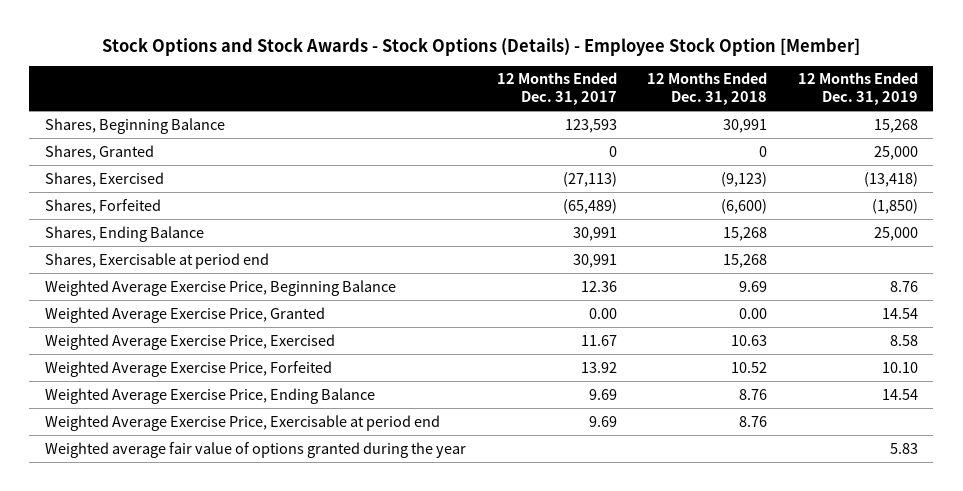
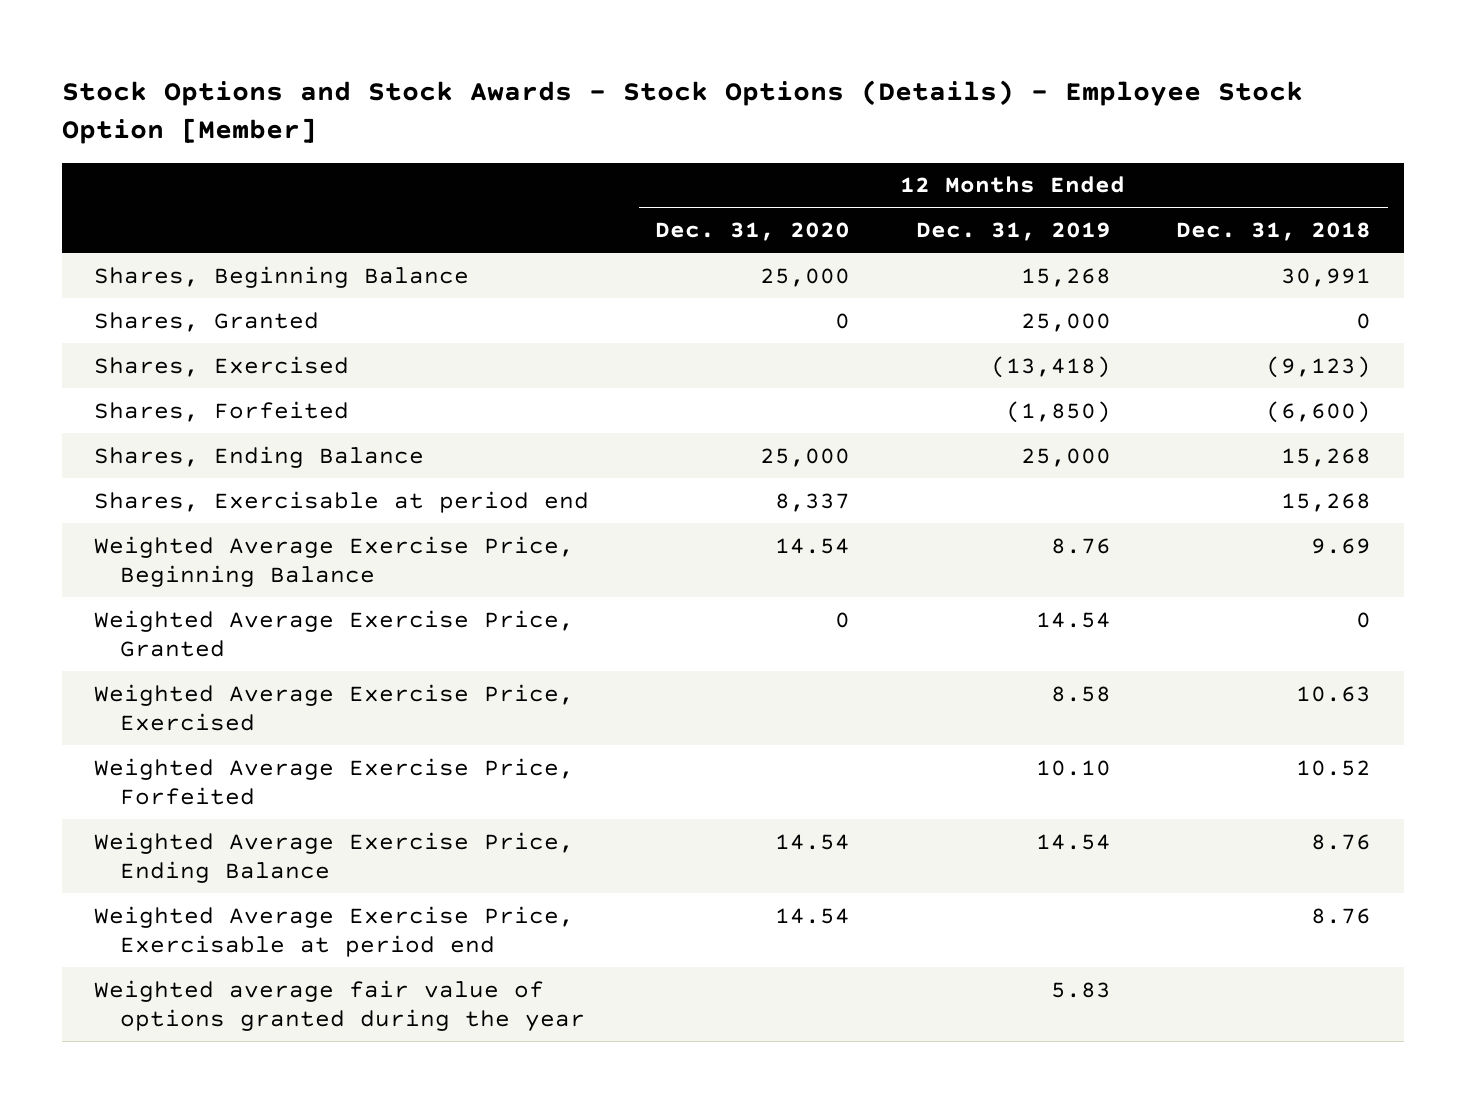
[496,72,617,106] 12 Months Ended Dec. 31, 2017 -> none
none -> [654,221,850,241] Dec. 31, 2020
[739,307,768,319] 0.00 -> [1356,611,1372,628] 0

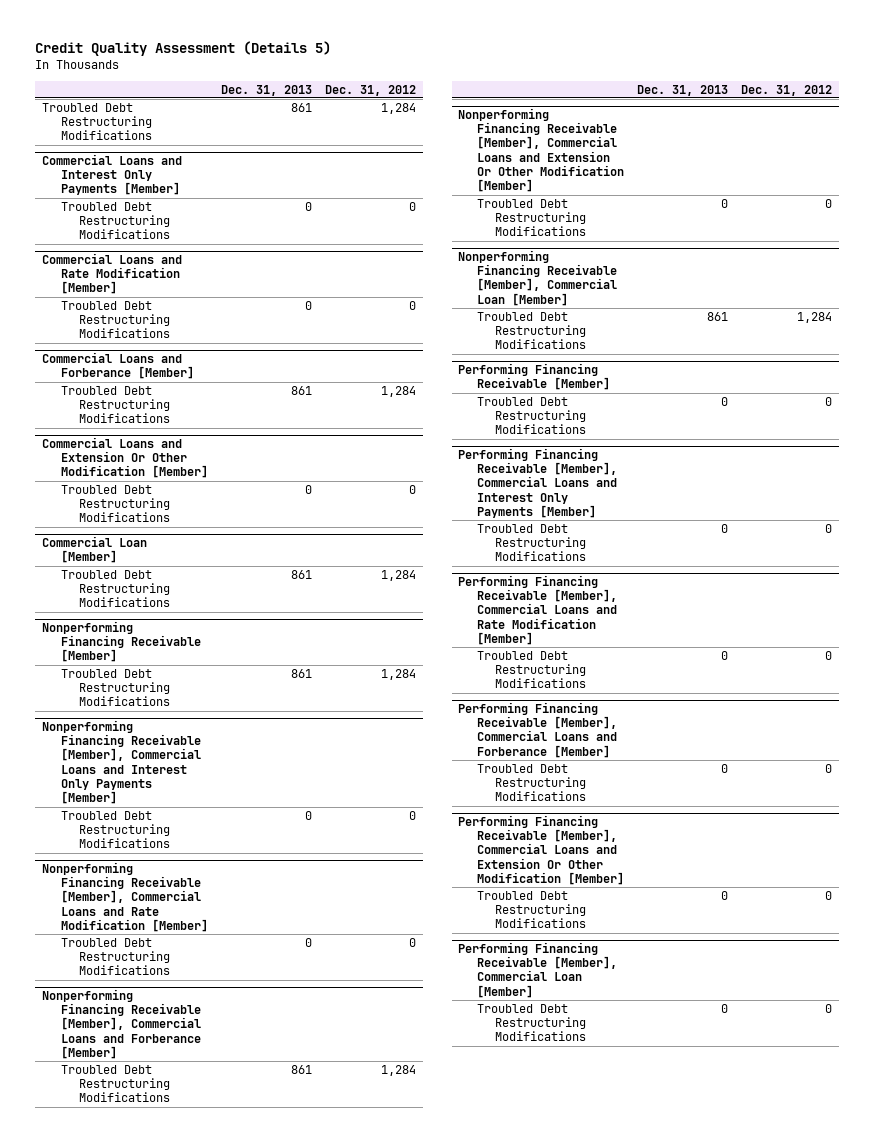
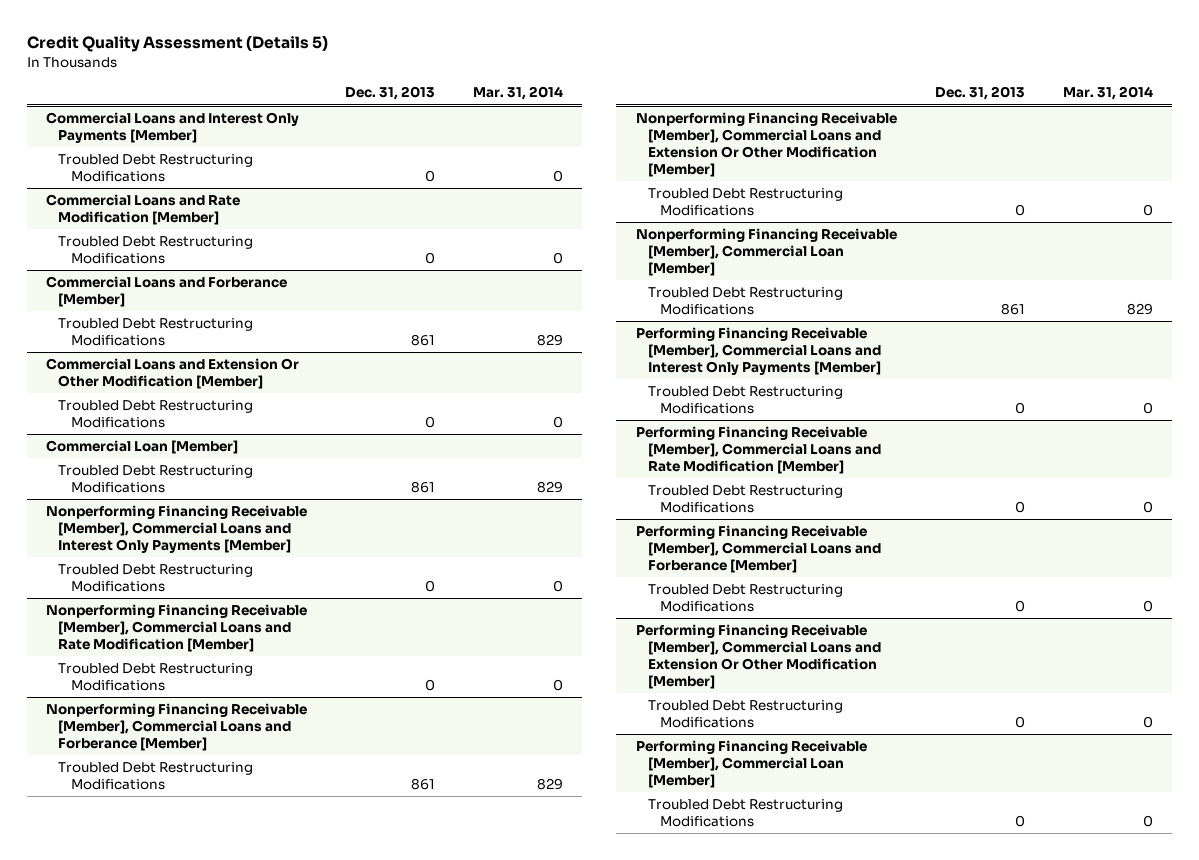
[325,84,417,96] Dec. 31, 2012 -> none
none -> [473,86,564,101] Mar. 31, 2014
[42,102,152,141] Troubled Debt Restructuring Modifications -> none
[42,620,201,663] Nonperforming Financing Receivable [Member] -> none
[60,668,171,707] Troubled Debt Restructuring Modifications -> none
[458,362,610,391] Performing Financing Receivable [Member] -> none
[476,396,587,435] Troubled Debt Restructuring Modifications -> none

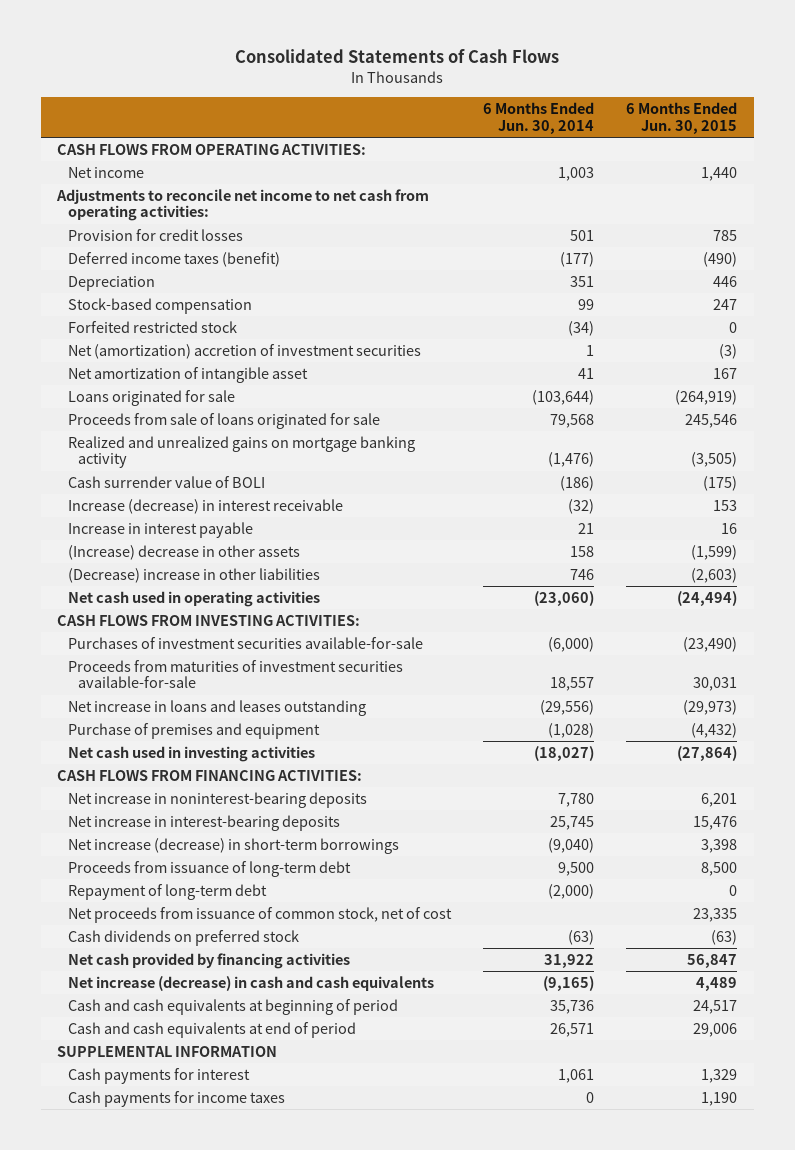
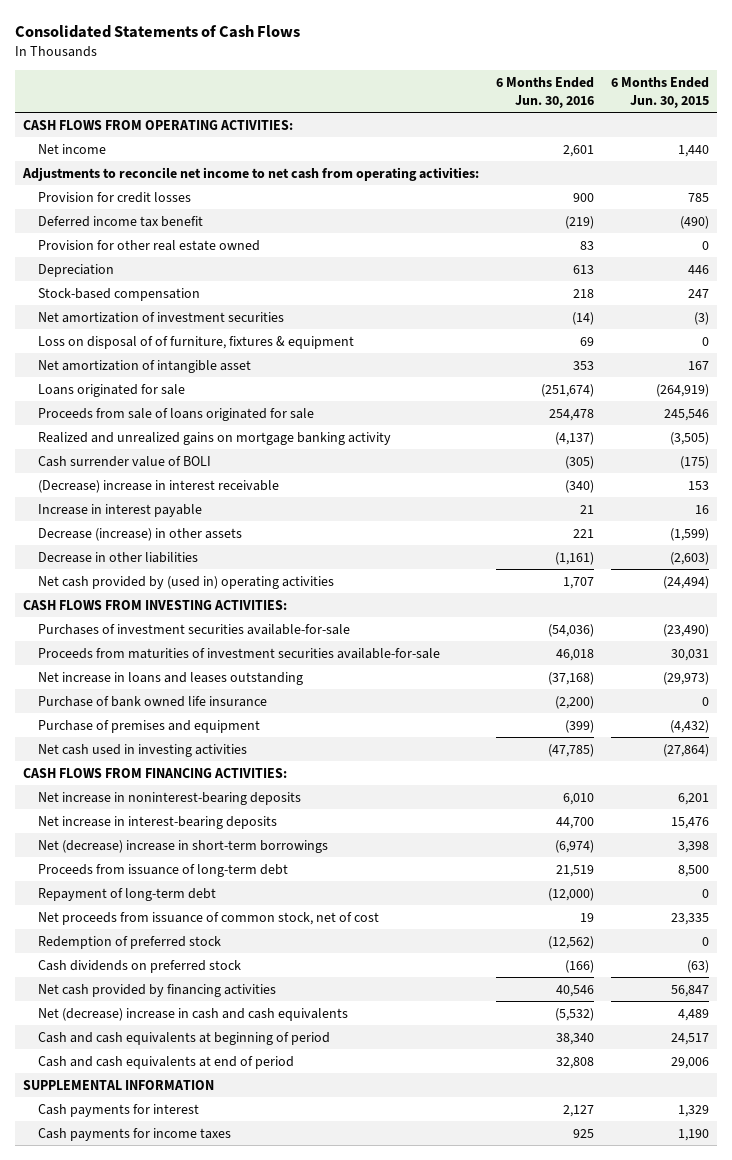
[483,102,595,134] 6 Months Ended Jun. 30, 2014 -> none
none -> [495,76,594,109] 6 Months Ended Jun. 30, 2016
[67,251,280,267] Deferred income taxes (benefit) -> [37,215,203,227] Deferred income tax benefit
none -> [37,239,260,251] Provision for other real estate owned
[67,320,237,333] Forfeited restricted stock -> none
[67,343,421,359] Net (amortization) accretion of investment securities -> [37,311,284,323] Net amortization of investment securities
none -> [37,335,354,349] Loss on disposal of of furniture, fixtures & equipment
[67,498,343,514] Increase (decrease) in interest receivable -> [37,479,279,493] (Decrease) increase in interest receivable
[67,544,300,560] (Increase) decrease in other assets -> [37,527,242,541] Decrease (increase) in other assets
[67,567,320,583] (Decrease) increase in other liabilities -> [37,551,198,563] Decrease in other liabilities
[67,590,320,607] Net cash used in operating activities -> [37,575,334,589] Net cash provided by (used in) operating activities
none -> [37,695,267,707] Purchase of bank owned life insurance
[67,837,399,854] Net increase (decrease) in short-term borrowings -> [37,839,328,853] Net (decrease) increase in short-term borrowings
none -> [37,935,221,949] Redemption of preferred stock
[67,975,434,991] Net increase (decrease) in cash and cash equivalents -> [37,1007,348,1021] Net (decrease) increase in cash and cash equivalents

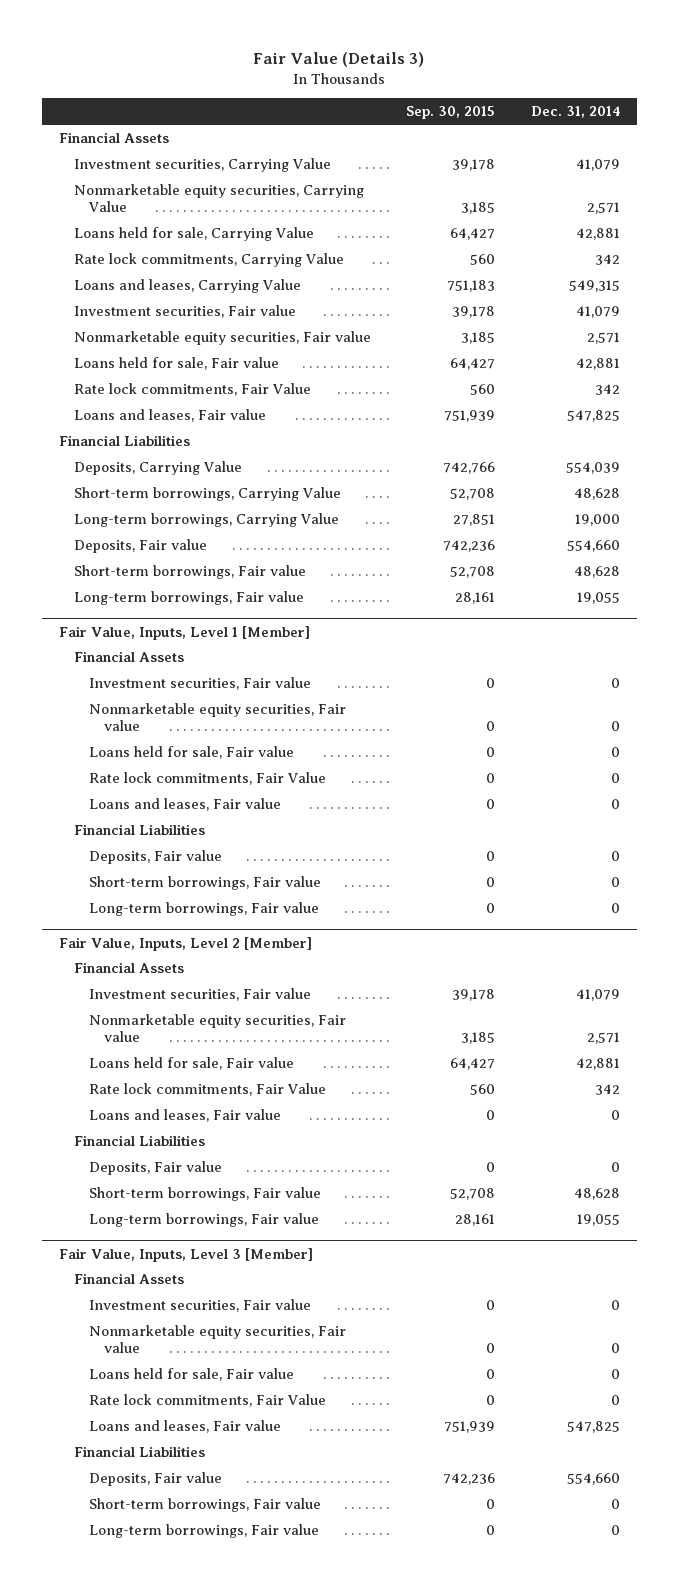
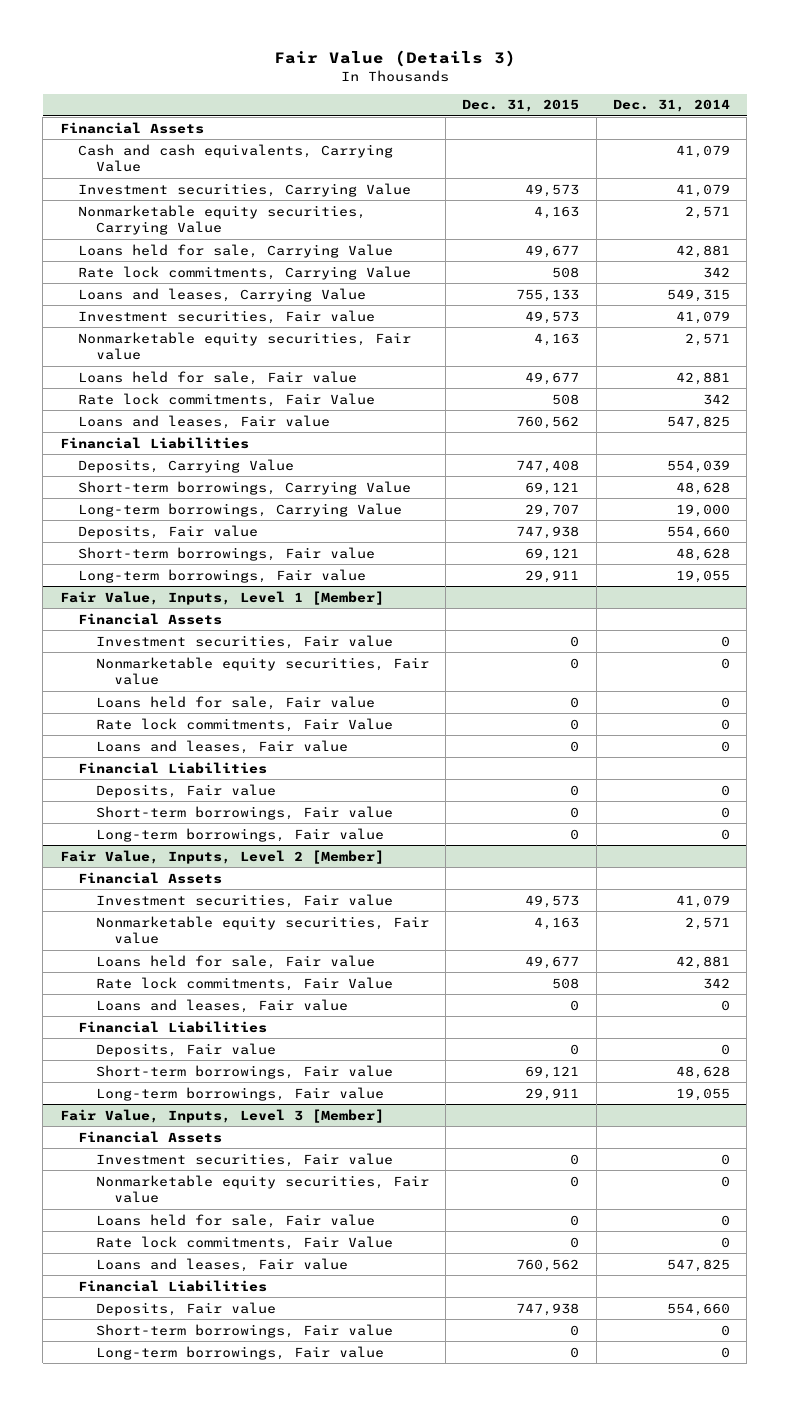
[406,106,496,120] Sep. 30, 2015 -> none
none -> [462,99,580,113] Dec. 31, 2015
none -> [77,143,393,173] Cash and cash equivalents, Carrying Value

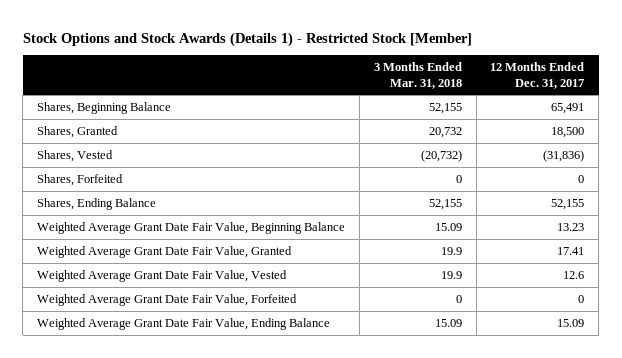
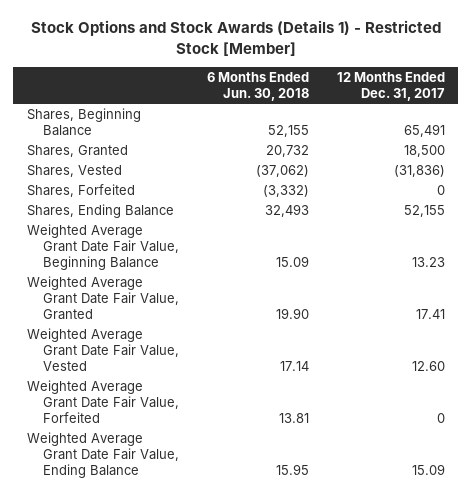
[373,62,462,89] 3 Months Ended Mar. 31, 2018 -> none
none -> [207,71,310,101] 6 Months Ended Jun. 30, 2018
[563,271,585,280] 12.6 -> [411,360,445,371] 12.60

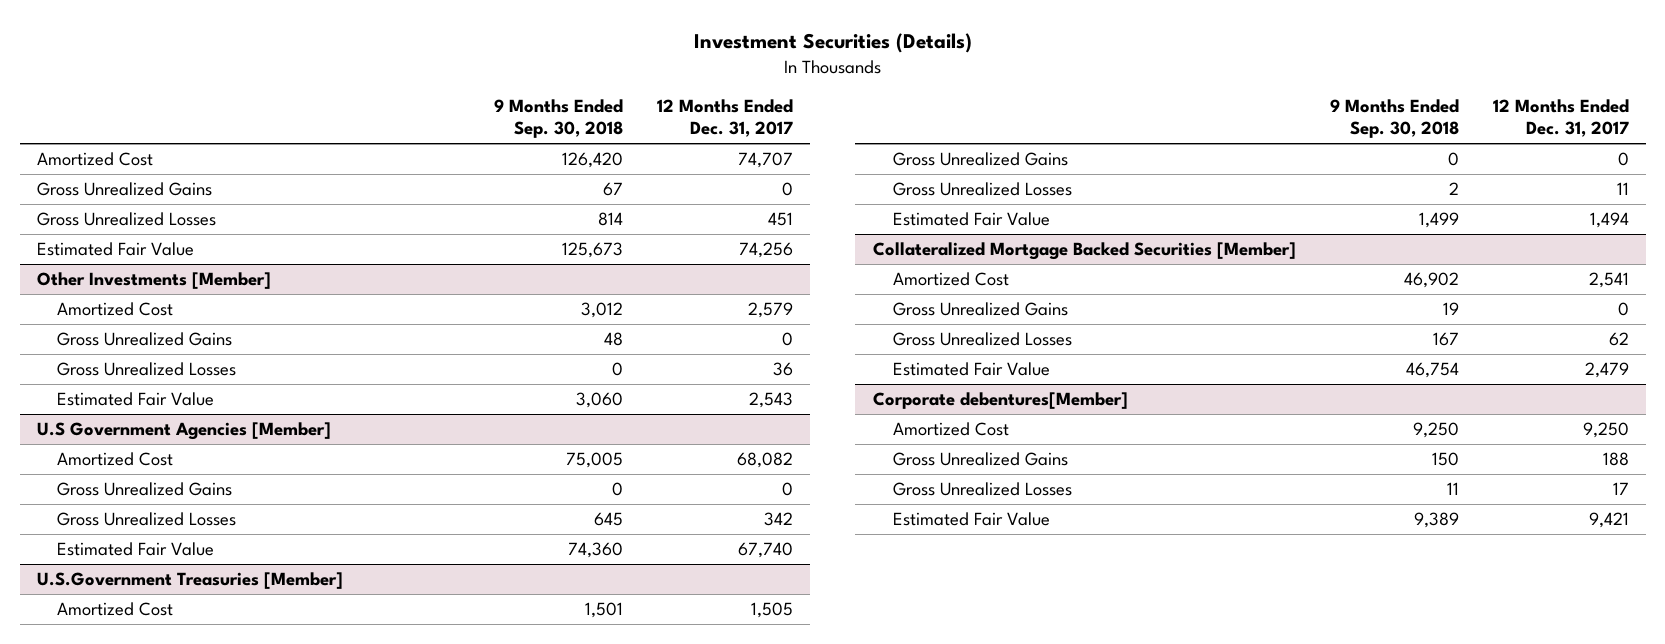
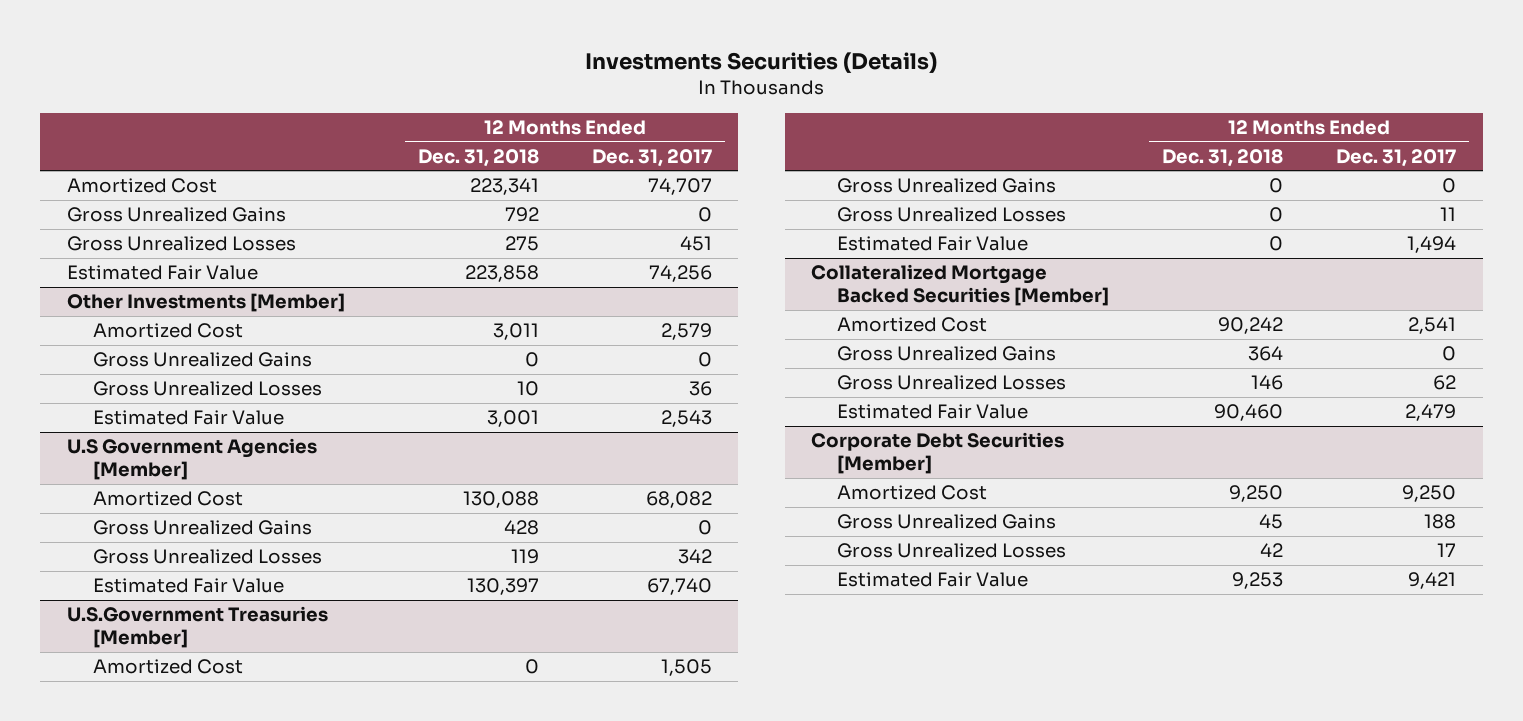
[693,32,972,53] Investment Securities (Details) -> [585,51,938,73] Investments Securities (Details)
[493,99,623,139] 9 Months Ended Sep. 30, 2018 -> none
none -> [417,148,539,167] Dec. 31, 2018
[872,391,1128,409] Corporate debentures[Member] -> [810,432,1064,475] Corporate Debt Securities [Member]

